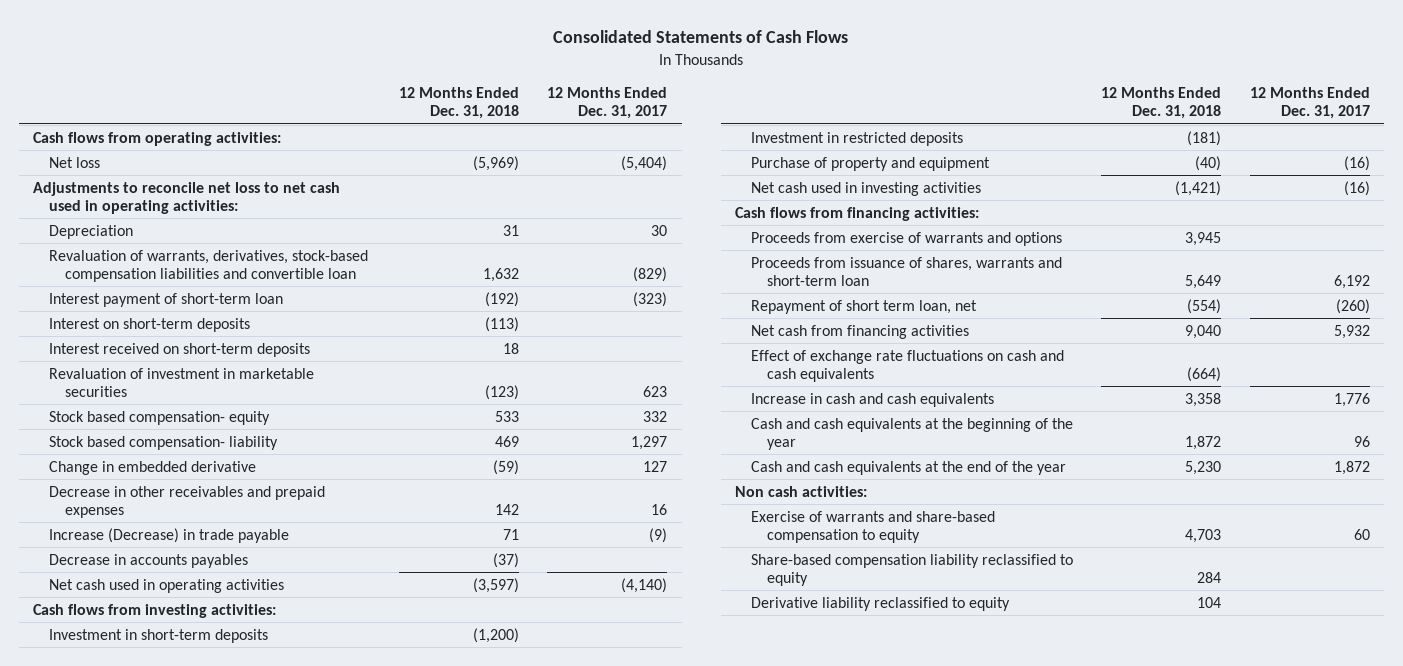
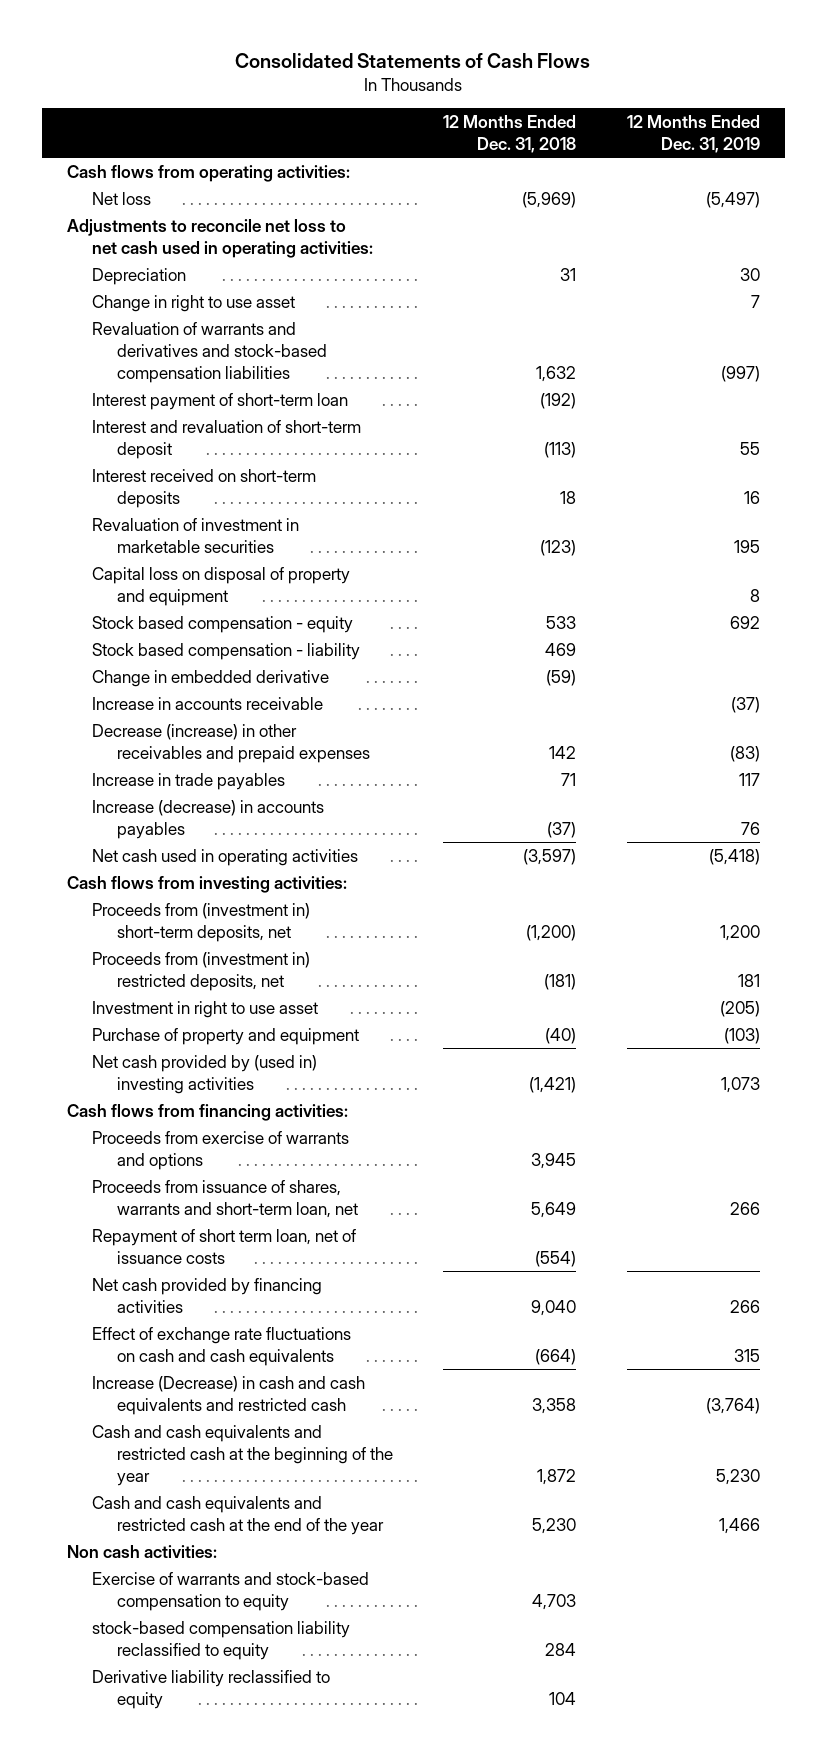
[547,87,668,120] 12 Months Ended Dec. 31, 2017 -> none
none -> [626,114,760,154] 12 Months Ended Dec. 31, 2019
none -> [91,294,295,312] Change in right to use asset
[49,249,369,282] Revaluation of warrants, derivatives, stock-based compensation liabilities and convertible loan -> [91,321,327,383] Revaluation of warrants and derivatives and stock-based compensation liabilities
[49,317,251,332] Interest on short-term deposits -> [91,419,361,459] Interest and revaluation of short-term deposit
none -> [91,566,350,606] Capital loss on disposal of property and equipment
[49,410,271,425] Stock based compensation- equity -> [91,615,353,633] Stock based compensation - equity
[49,435,279,450] Stock based compensation- liability -> [91,642,360,660] Stock based compensation - liability
none -> [91,696,323,710] Increase in accounts receivable
[49,485,326,518] Decrease in other receivables and prepaid expenses -> [91,723,370,763] Decrease (increase) in other receivables and prepaid expenses
[49,527,290,543] Increase (Decrease) in trade payable -> [91,772,285,790] Increase in trade payables
[49,553,249,568] Decrease in accounts payables -> [91,799,324,839] Increase (decrease) in accounts payables
[49,628,269,643] Investment in short-term deposits -> [91,902,310,942] Proceeds from (investment in) short-term deposits, net
[751,131,964,146] Investment in restricted deposits -> [91,951,310,991] Proceeds from (investment in) restricted deposits, net
none -> [91,1000,318,1018] Investment in right to use asset
[751,181,982,196] Net cash used in investing activities -> [91,1054,317,1094] Net cash provided by (used in) investing activities
[751,256,1063,286] Proceeds from issuance of shares, warrants and short-term loan -> [91,1179,358,1218] Proceeds from issuance of shares, warrants and short-term loan, net
[751,299,978,314] Repayment of short term loan, net -> [91,1228,356,1264] Repayment of short term loan, net of issuance costs
[751,324,970,339] Net cash from financing activities -> [91,1277,322,1313] Net cash provided by financing activities
[751,392,995,407] Increase in cash and cash equivalents -> [91,1375,365,1415] Increase (Decrease) in cash and cash equivalents and restricted cash
[751,417,1074,450] Cash and cash equivalents at the beginning of the year -> [91,1424,393,1486] Cash and cash equivalents and restricted cash at the beginning of the year
[751,460,1067,475] Cash and cash equivalents at the end of the year -> [91,1495,384,1535] Cash and cash equivalents and restricted cash at the end of the year
[751,510,996,543] Exercise of warrants and share-based compensation to equity -> [91,1571,369,1611] Exercise of warrants and stock-based compensation to equity
[751,553,1074,586] Share-based compensation liability reclassified to equity -> [91,1620,350,1660] stock-based compensation liability reclassified to equity

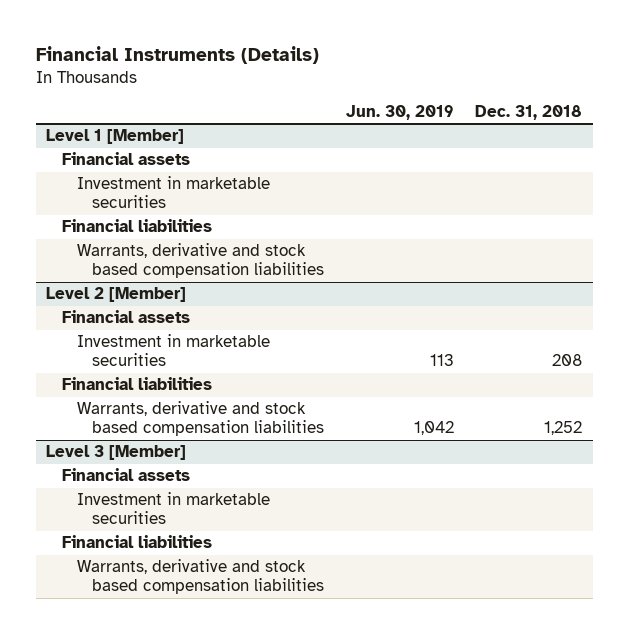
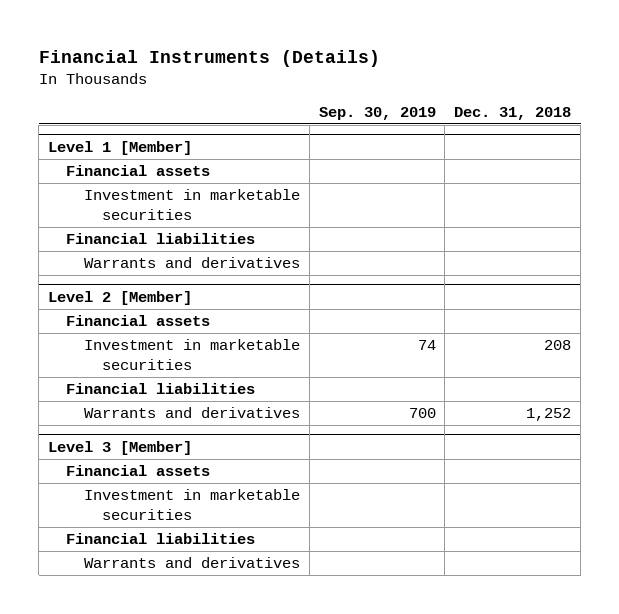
[345,104,454,120] Jun. 30, 2019 -> none
none -> [318,106,436,120] Sep. 30, 2019
[76,243,325,279] Warrants, derivative and stock based compensation liabilities -> [83,257,300,269] Warrants and derivatives
[76,401,325,437] Warrants, derivative and stock based compensation liabilities -> [83,407,300,419] Warrants and derivatives
[76,559,325,595] Warrants, derivative and stock based compensation liabilities -> [83,557,300,569] Warrants and derivatives

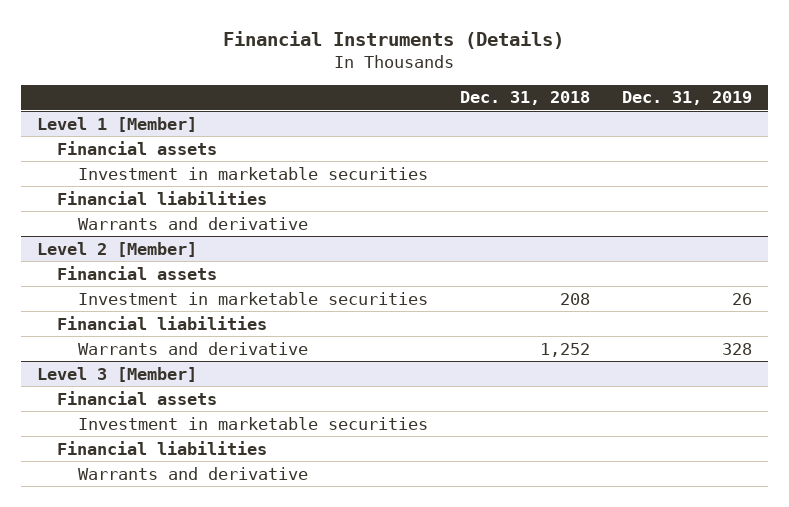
[318,106,436,120] Sep. 30, 2019 -> none
none -> [621,91,752,106] Dec. 31, 2019
[83,257,300,269] Warrants and derivatives -> [77,216,308,230] Warrants and derivative
[83,407,300,419] Warrants and derivatives -> [77,341,308,355] Warrants and derivative
[83,557,300,569] Warrants and derivatives -> [77,466,308,480] Warrants and derivative

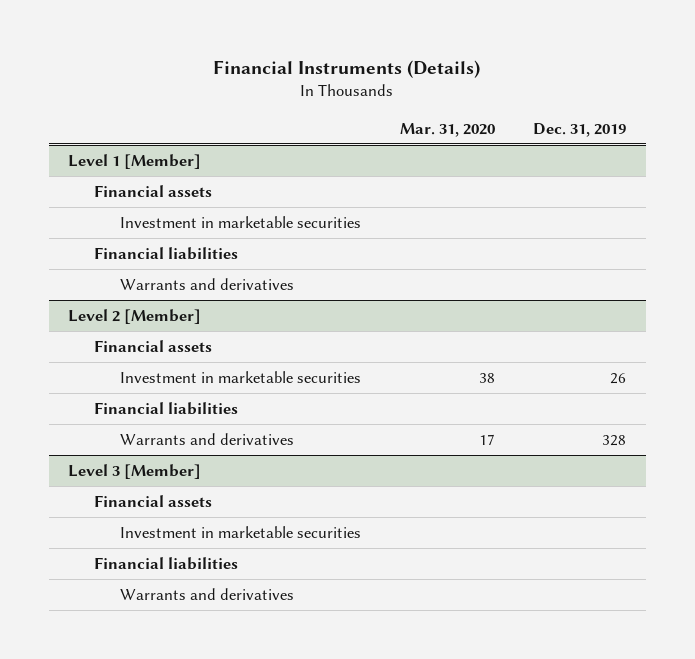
[459,91,590,106] Dec. 31, 2018 -> none
none -> [399,122,495,137] Mar. 31, 2020
[77,216,308,230] Warrants and derivative -> [120,277,295,290] Warrants and derivatives
[77,341,308,355] Warrants and derivative -> [120,432,295,445] Warrants and derivatives
[77,466,308,480] Warrants and derivative -> [120,587,295,600] Warrants and derivatives

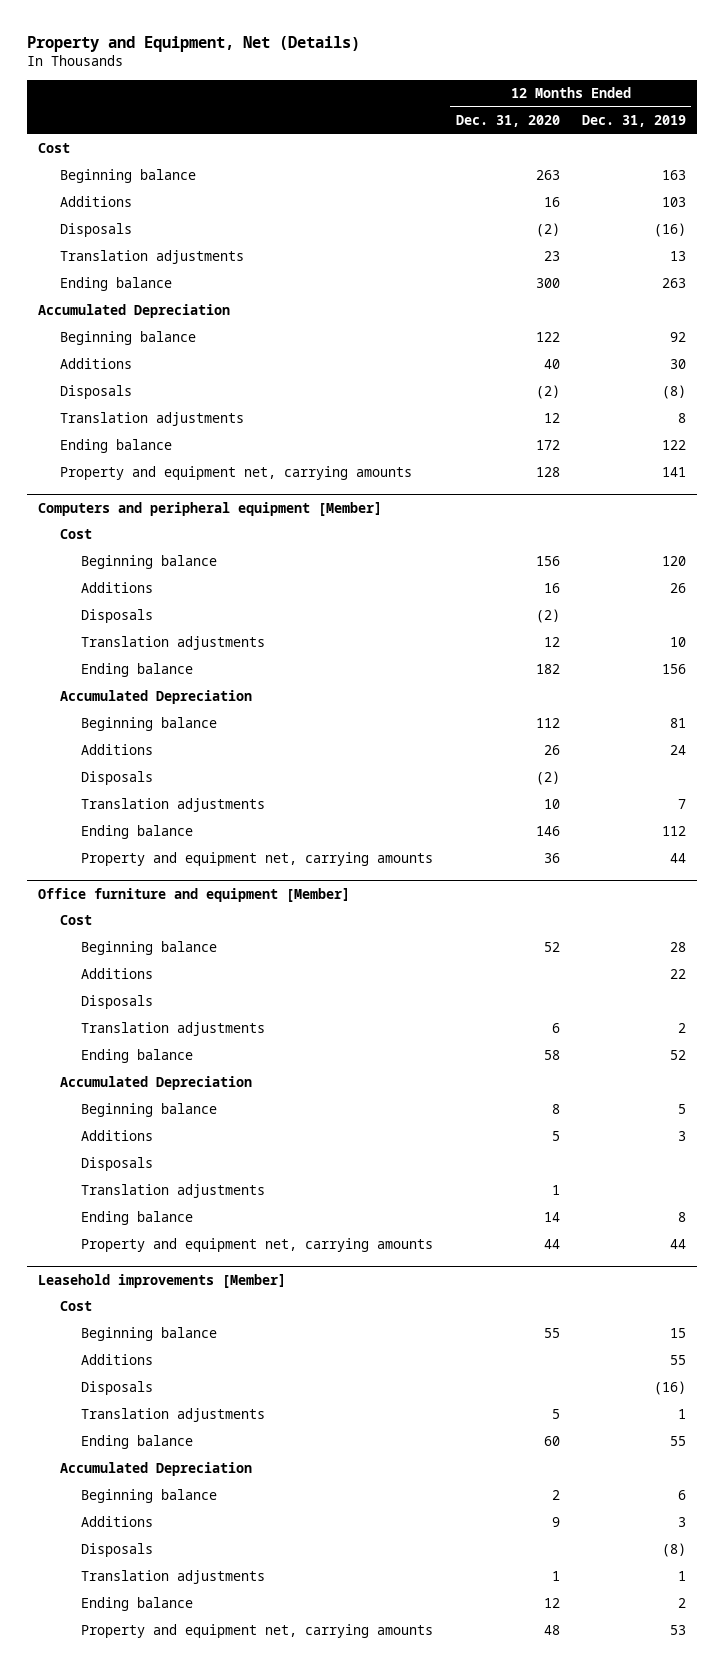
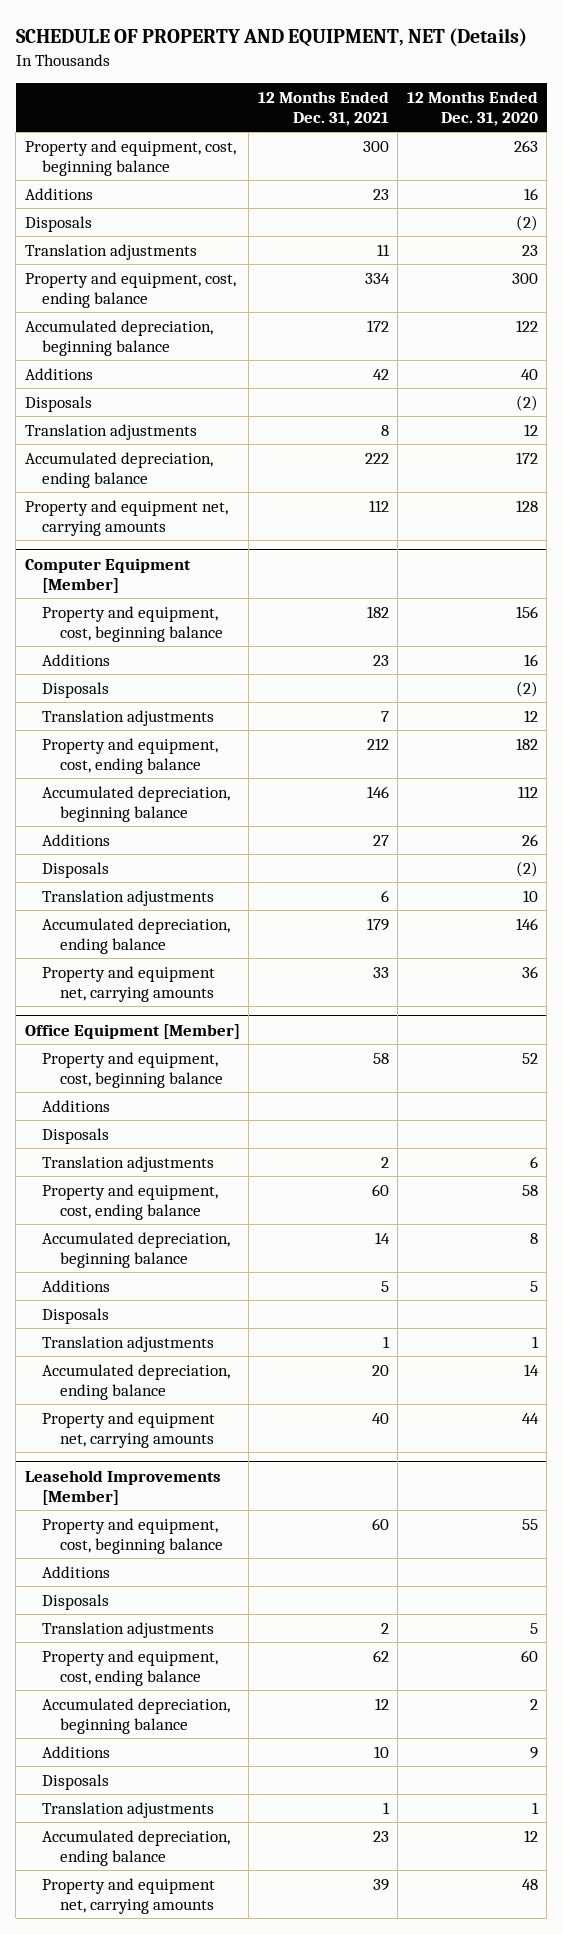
[27,36,361,53] Property and Equipment, Net (Details) -> [15,27,527,47] SCHEDULE OF PROPERTY AND EQUIPMENT, NET (Details)
[581,114,686,127] Dec. 31, 2019 -> none
none -> [257,90,389,126] 12 Months Ended Dec. 31, 2021
[38,143,71,154] Cost -> none
[59,169,196,184] Beginning balance -> [24,140,236,176] Property and equipment, cost, beginning balance
[38,304,231,319] Accumulated Depreciation -> none
[59,277,172,292] Ending balance -> [24,272,236,308] Property and equipment, cost, ending balance
[59,331,196,346] Beginning balance -> [24,320,213,356] Accumulated depreciation, beginning balance
[59,439,172,454] Ending balance -> [24,452,213,488] Accumulated depreciation, ending balance
[59,529,92,540] Cost -> none
[38,501,383,516] Computers and peripheral equipment [Member] -> [24,557,191,593] Computer Equipment [Member]
[81,555,218,570] Beginning balance -> [42,606,224,642] Property and equipment, cost, beginning balance
[59,690,252,705] Accumulated Depreciation -> none
[81,663,194,678] Ending balance -> [42,738,219,774] Property and equipment, cost, ending balance
[81,717,218,732] Beginning balance -> [42,786,231,822] Accumulated depreciation, beginning balance
[81,825,194,840] Ending balance -> [42,918,231,954] Accumulated depreciation, ending balance
[59,915,92,926] Cost -> none
[38,887,351,902] Office furniture and equipment [Member] -> [24,1023,240,1039] Office Equipment [Member]
[81,941,218,956] Beginning balance -> [42,1052,224,1088] Property and equipment, cost, beginning balance
[59,1076,252,1091] Accumulated Depreciation -> none
[81,1049,194,1064] Ending balance -> [42,1184,219,1220] Property and equipment, cost, ending balance
[81,1103,218,1118] Beginning balance -> [42,1232,231,1268] Accumulated depreciation, beginning balance
[81,1211,194,1226] Ending balance -> [42,1364,231,1400] Accumulated depreciation, ending balance
[59,1301,92,1312] Cost -> none
[38,1273,287,1288] Leasehold improvements [Member] -> [24,1469,221,1505] Leasehold Improvements [Member]
[81,1327,218,1342] Beginning balance -> [42,1518,224,1554] Property and equipment, cost, beginning balance
[59,1462,252,1477] Accumulated Depreciation -> none
[81,1435,194,1450] Ending balance -> [42,1650,219,1686] Property and equipment, cost, ending balance
[81,1489,218,1504] Beginning balance -> [42,1698,231,1734] Accumulated depreciation, beginning balance
[81,1597,194,1612] Ending balance -> [42,1830,231,1866] Accumulated depreciation, ending balance

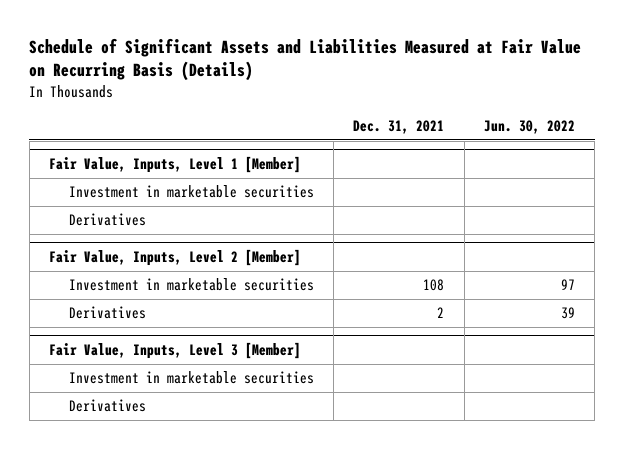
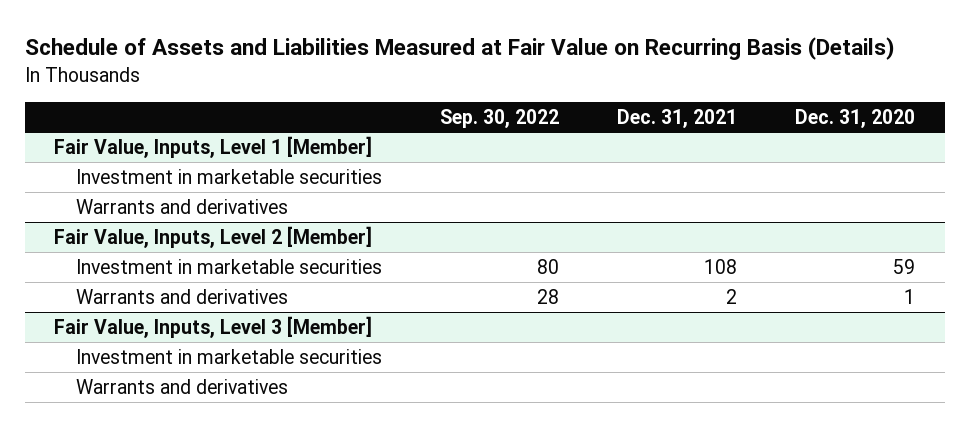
[29,37,582,82] Schedule of Significant Assets and Liabilities Measured at Fair Value on Recurring Basis (Details) -> [24,37,895,61] Schedule of Assets and Liabilities Measured at Fair Value on Recurring Basis (Details)
[484,120,576,135] Jun. 30, 2022 -> none
none -> [439,108,559,128] Sep. 30, 2022
none -> [795,108,916,128] Dec. 31, 2020
[68,213,146,227] Derivatives -> [75,198,288,214] Warrants and derivatives
[68,306,146,320] Derivatives -> [75,288,288,304] Warrants and derivatives
[68,399,146,413] Derivatives -> [75,378,288,394] Warrants and derivatives

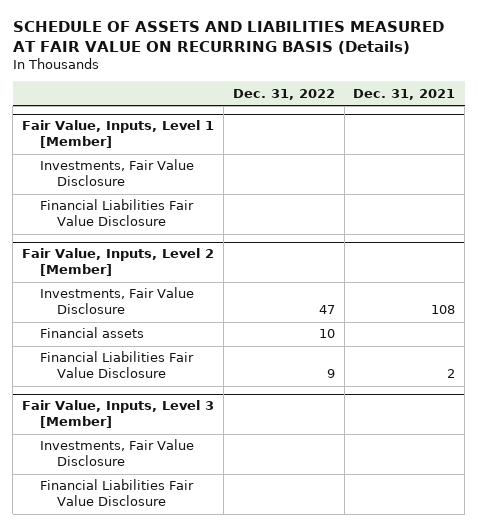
[24,37,895,61] Schedule of Assets and Liabilities Measured at Fair Value on Recurring Basis (Details) -> [12,21,444,54] SCHEDULE OF ASSETS AND LIABILITIES MEASURED AT FAIR VALUE ON RECURRING BASIS (Details)
[439,108,559,128] Sep. 30, 2022 -> none
[795,108,916,128] Dec. 31, 2020 -> none
none -> [232,88,335,100] Dec. 31, 2022
[75,168,382,184] Investment in marketable securities -> [39,159,194,187] Investments, Fair Value Disclosure
[75,198,288,214] Warrants and derivatives -> [39,199,194,227] Financial Liabilities Fair Value Disclosure
[75,258,382,274] Investment in marketable securities -> [39,287,194,315] Investments, Fair Value Disclosure
none -> [39,327,144,339] Financial assets
[75,288,288,304] Warrants and derivatives -> [39,351,194,379] Financial Liabilities Fair Value Disclosure
[75,348,382,364] Investment in marketable securities -> [39,439,194,467] Investments, Fair Value Disclosure
[75,378,288,394] Warrants and derivatives -> [39,479,194,507] Financial Liabilities Fair Value Disclosure

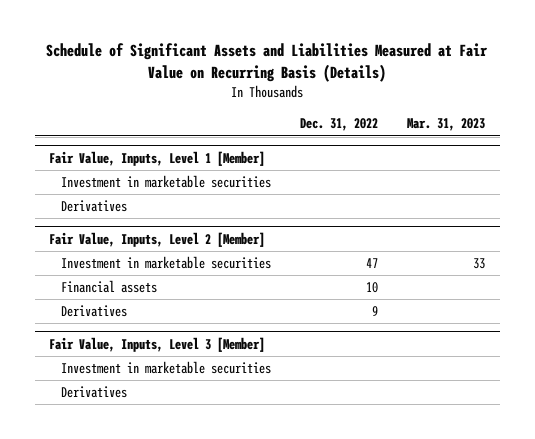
[12,21,444,54] SCHEDULE OF ASSETS AND LIABILITIES MEASURED AT FAIR VALUE ON RECURRING BASIS (Details) -> [46,43,489,83] Schedule of Significant Assets and Liabilities Measured at Fair Value on Recurring Basis (Details)
[353,88,456,100] Dec. 31, 2021 -> none
none -> [407,118,486,132] Mar. 31, 2023
[39,159,194,187] Investments, Fair Value Disclosure -> [60,175,271,189] Investment in marketable securities
[39,199,194,227] Financial Liabilities Fair Value Disclosure -> [60,200,127,213] Derivatives
[39,287,194,315] Investments, Fair Value Disclosure -> [60,256,271,270] Investment in marketable securities
[39,351,194,379] Financial Liabilities Fair Value Disclosure -> [60,305,127,318] Derivatives
[39,439,194,467] Investments, Fair Value Disclosure -> [60,361,271,375] Investment in marketable securities
[39,479,194,507] Financial Liabilities Fair Value Disclosure -> [60,386,127,399] Derivatives

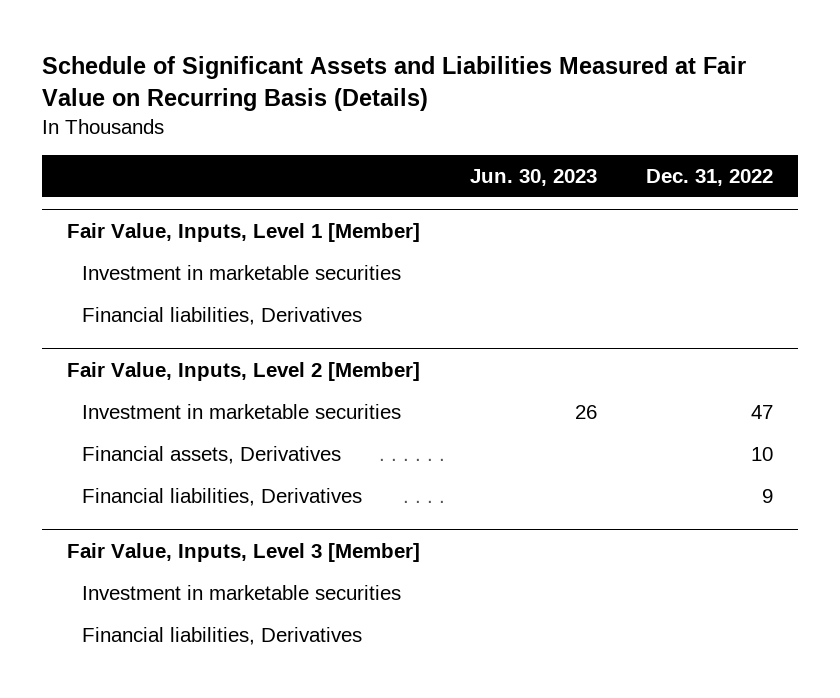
[407,118,486,132] Mar. 31, 2023 -> none
none -> [469,168,597,186] Jun. 30, 2023
[60,200,127,213] Derivatives -> [82,307,363,326] Financial liabilities, Derivatives
[60,280,157,294] Financial assets -> [82,446,342,465] Financial assets, Derivatives
[60,305,127,318] Derivatives -> [82,488,363,507] Financial liabilities, Derivatives
[60,386,127,399] Derivatives -> [82,627,363,646] Financial liabilities, Derivatives

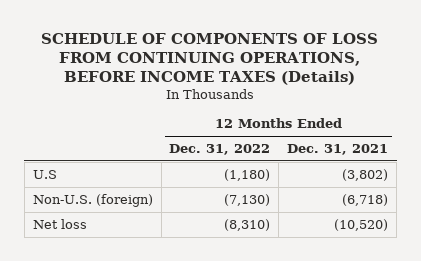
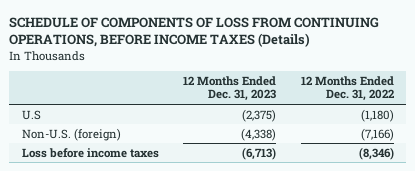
[287,143,389,155] Dec. 31, 2021 -> none
none -> [183,75,277,102] 12 Months Ended Dec. 31, 2023
[32,218,87,229] Net loss -> none
[224,193,271,206] (7,130) -> [360,127,394,141] (7,166)
none -> [21,147,159,158] Loss before income taxes

